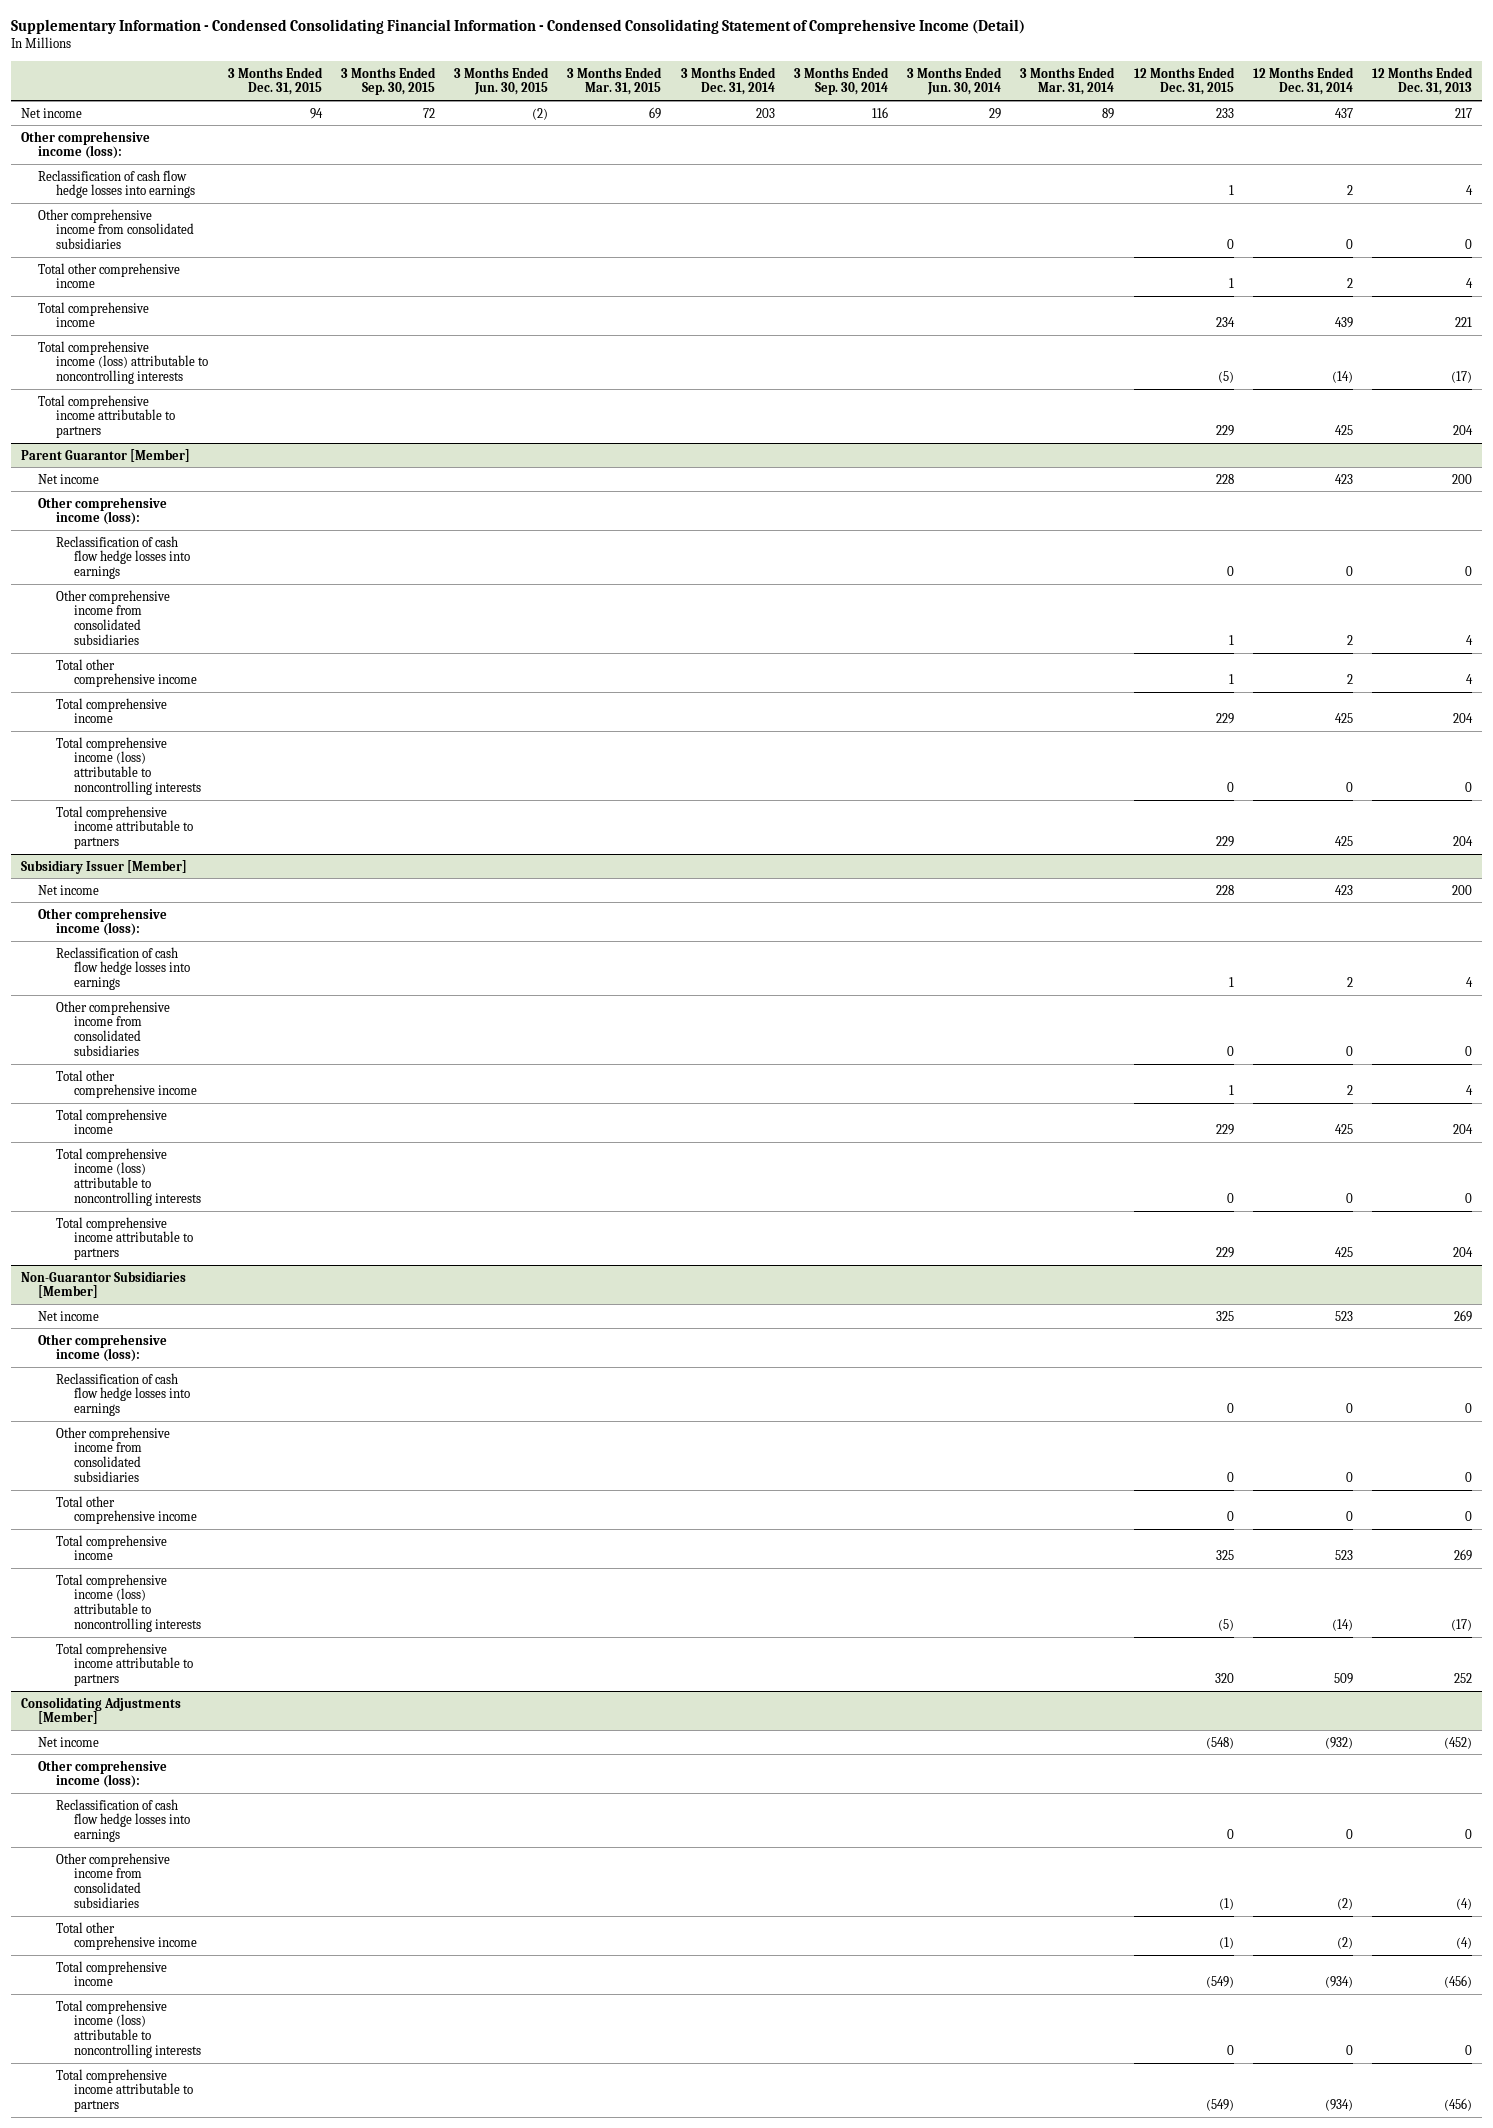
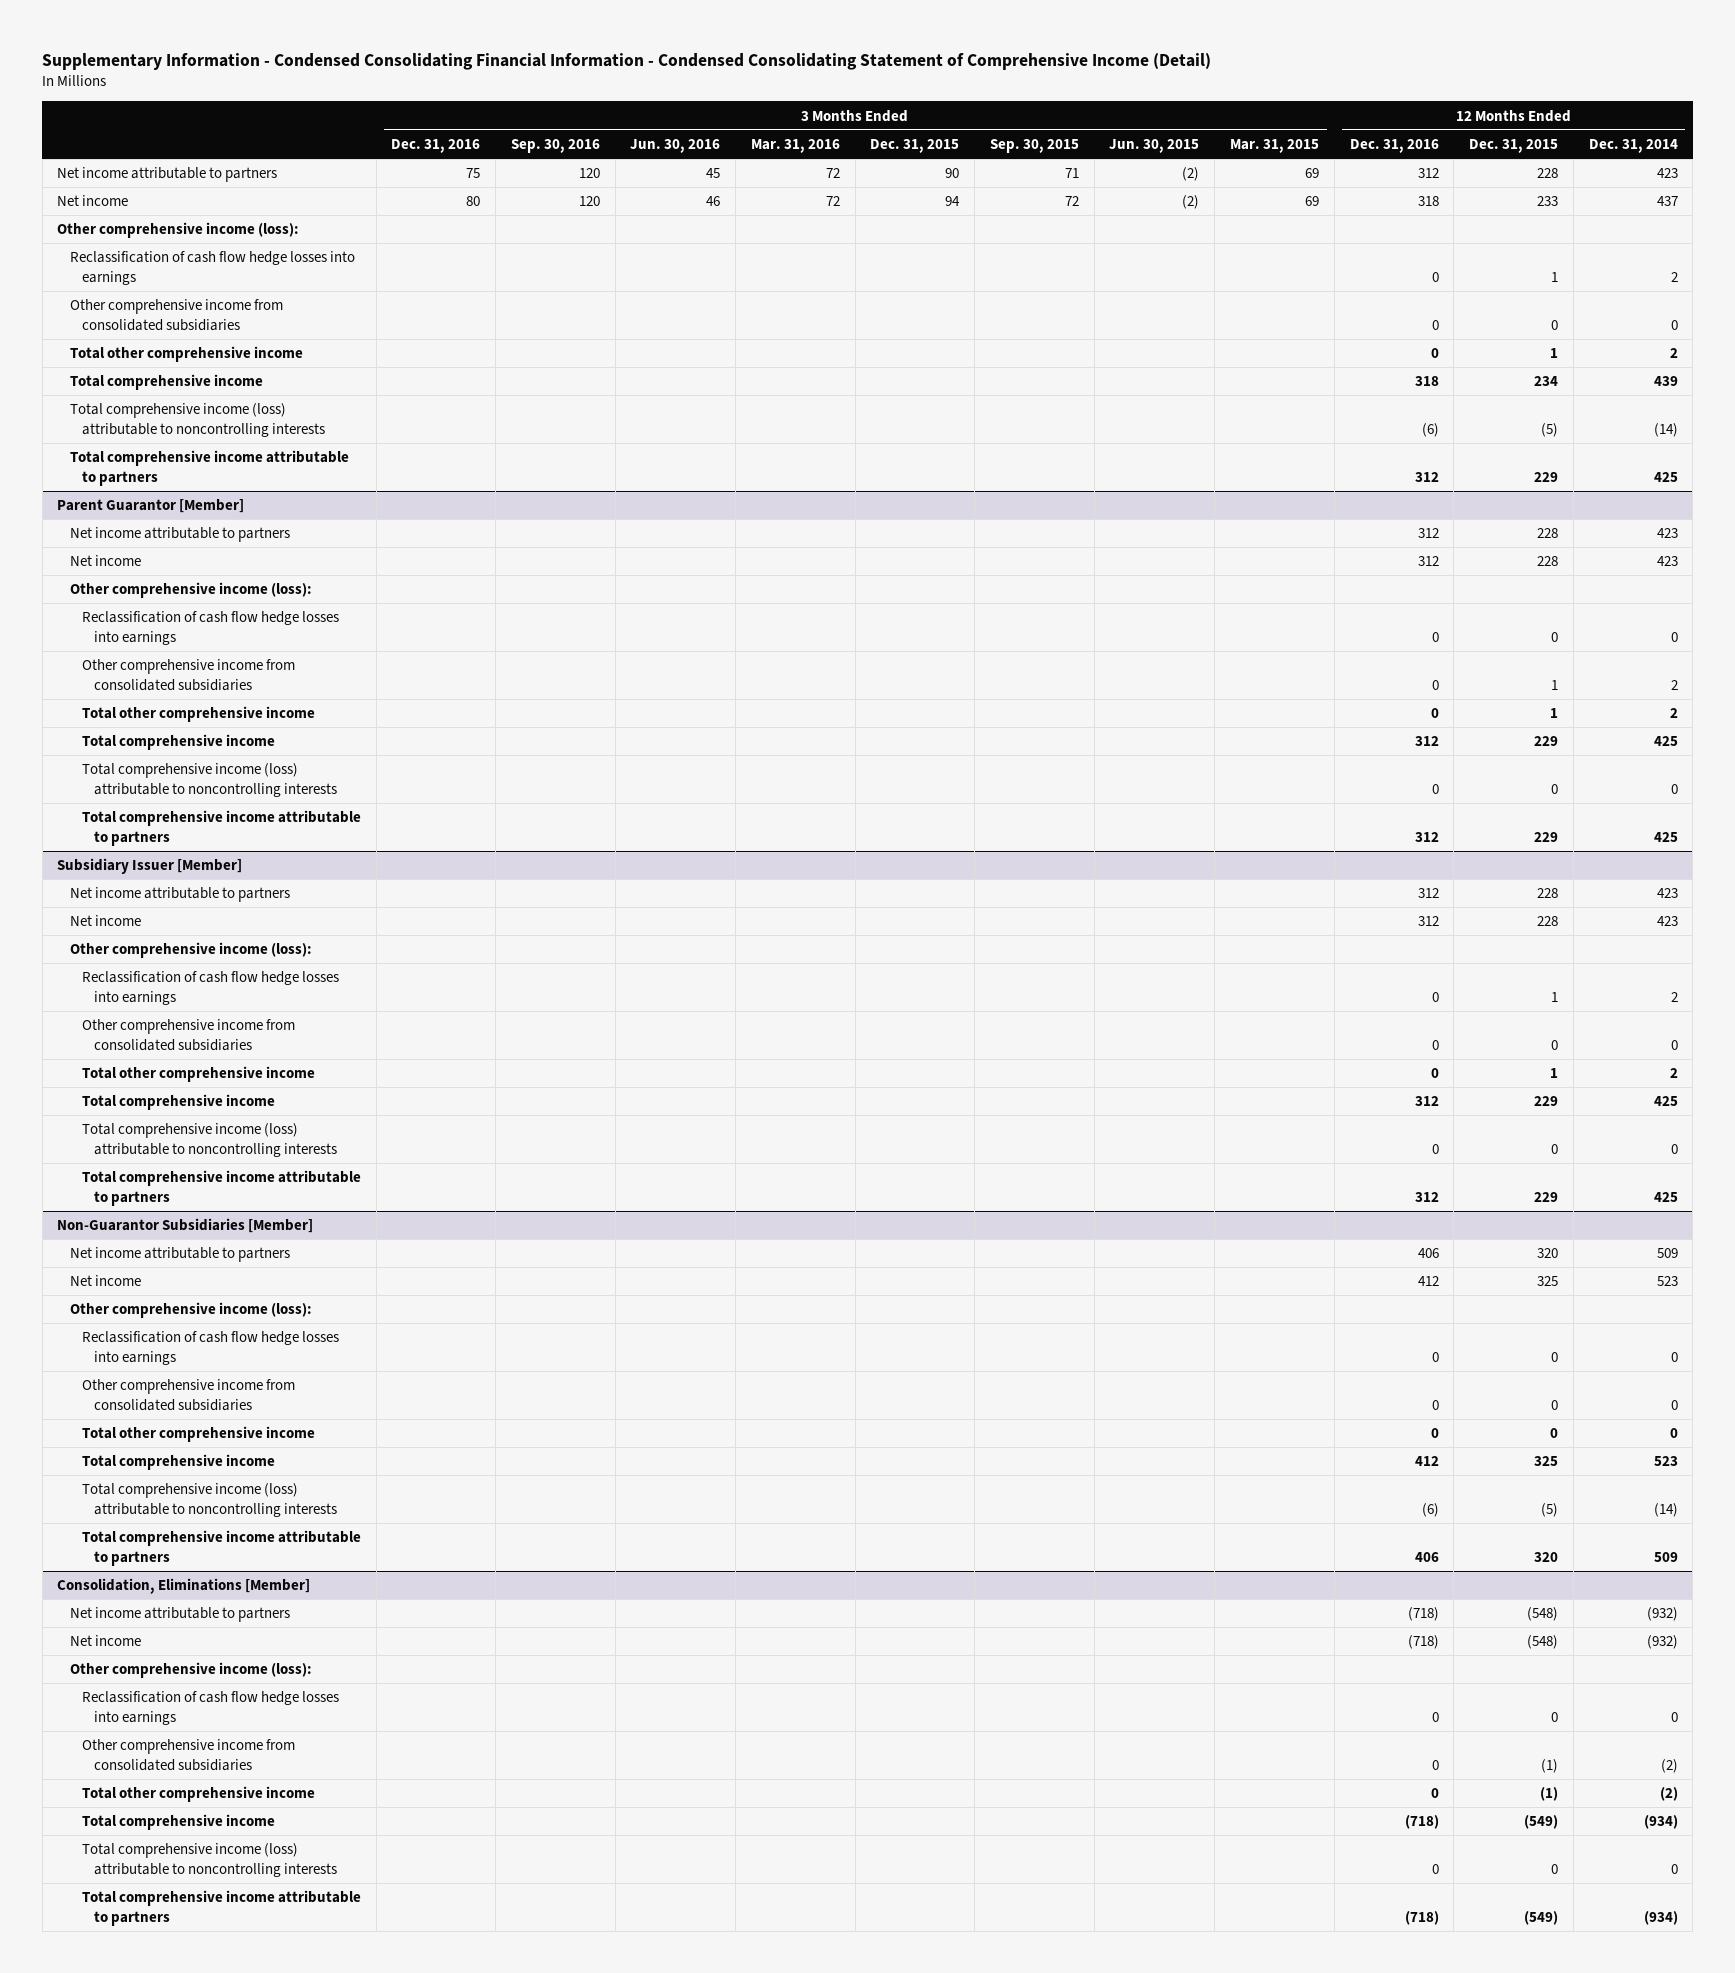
[680,66,776,96] 3 Months Ended Dec. 31, 2014 -> none
[793,66,889,96] 3 Months Ended Sep. 30, 2014 -> none
[907,66,1003,96] 3 Months Ended Jun. 30, 2014 -> none
[1020,66,1116,96] 3 Months Ended Mar. 31, 2014 -> none
[1372,66,1474,96] 12 Months Ended Dec. 31, 2013 -> none
none -> [391,139,481,154] Dec. 31, 2016
none -> [510,139,600,154] Sep. 30, 2016
none -> [630,139,721,154] Jun. 30, 2016
none -> [750,139,840,154] Mar. 31, 2016
none -> [1349,139,1439,154] Dec. 31, 2016
none -> [57,167,278,183] Net income attributable to partners
none -> [69,527,290,543] Net income attributable to partners
none -> [69,887,290,903] Net income attributable to partners
none -> [69,1247,290,1263] Net income attributable to partners
[20,1696,181,1725] Consolidating Adjustments [Member] -> none
none -> [57,1578,311,1595] Consolidation, Eliminations [Member]
none -> [69,1607,290,1623] Net income attributable to partners

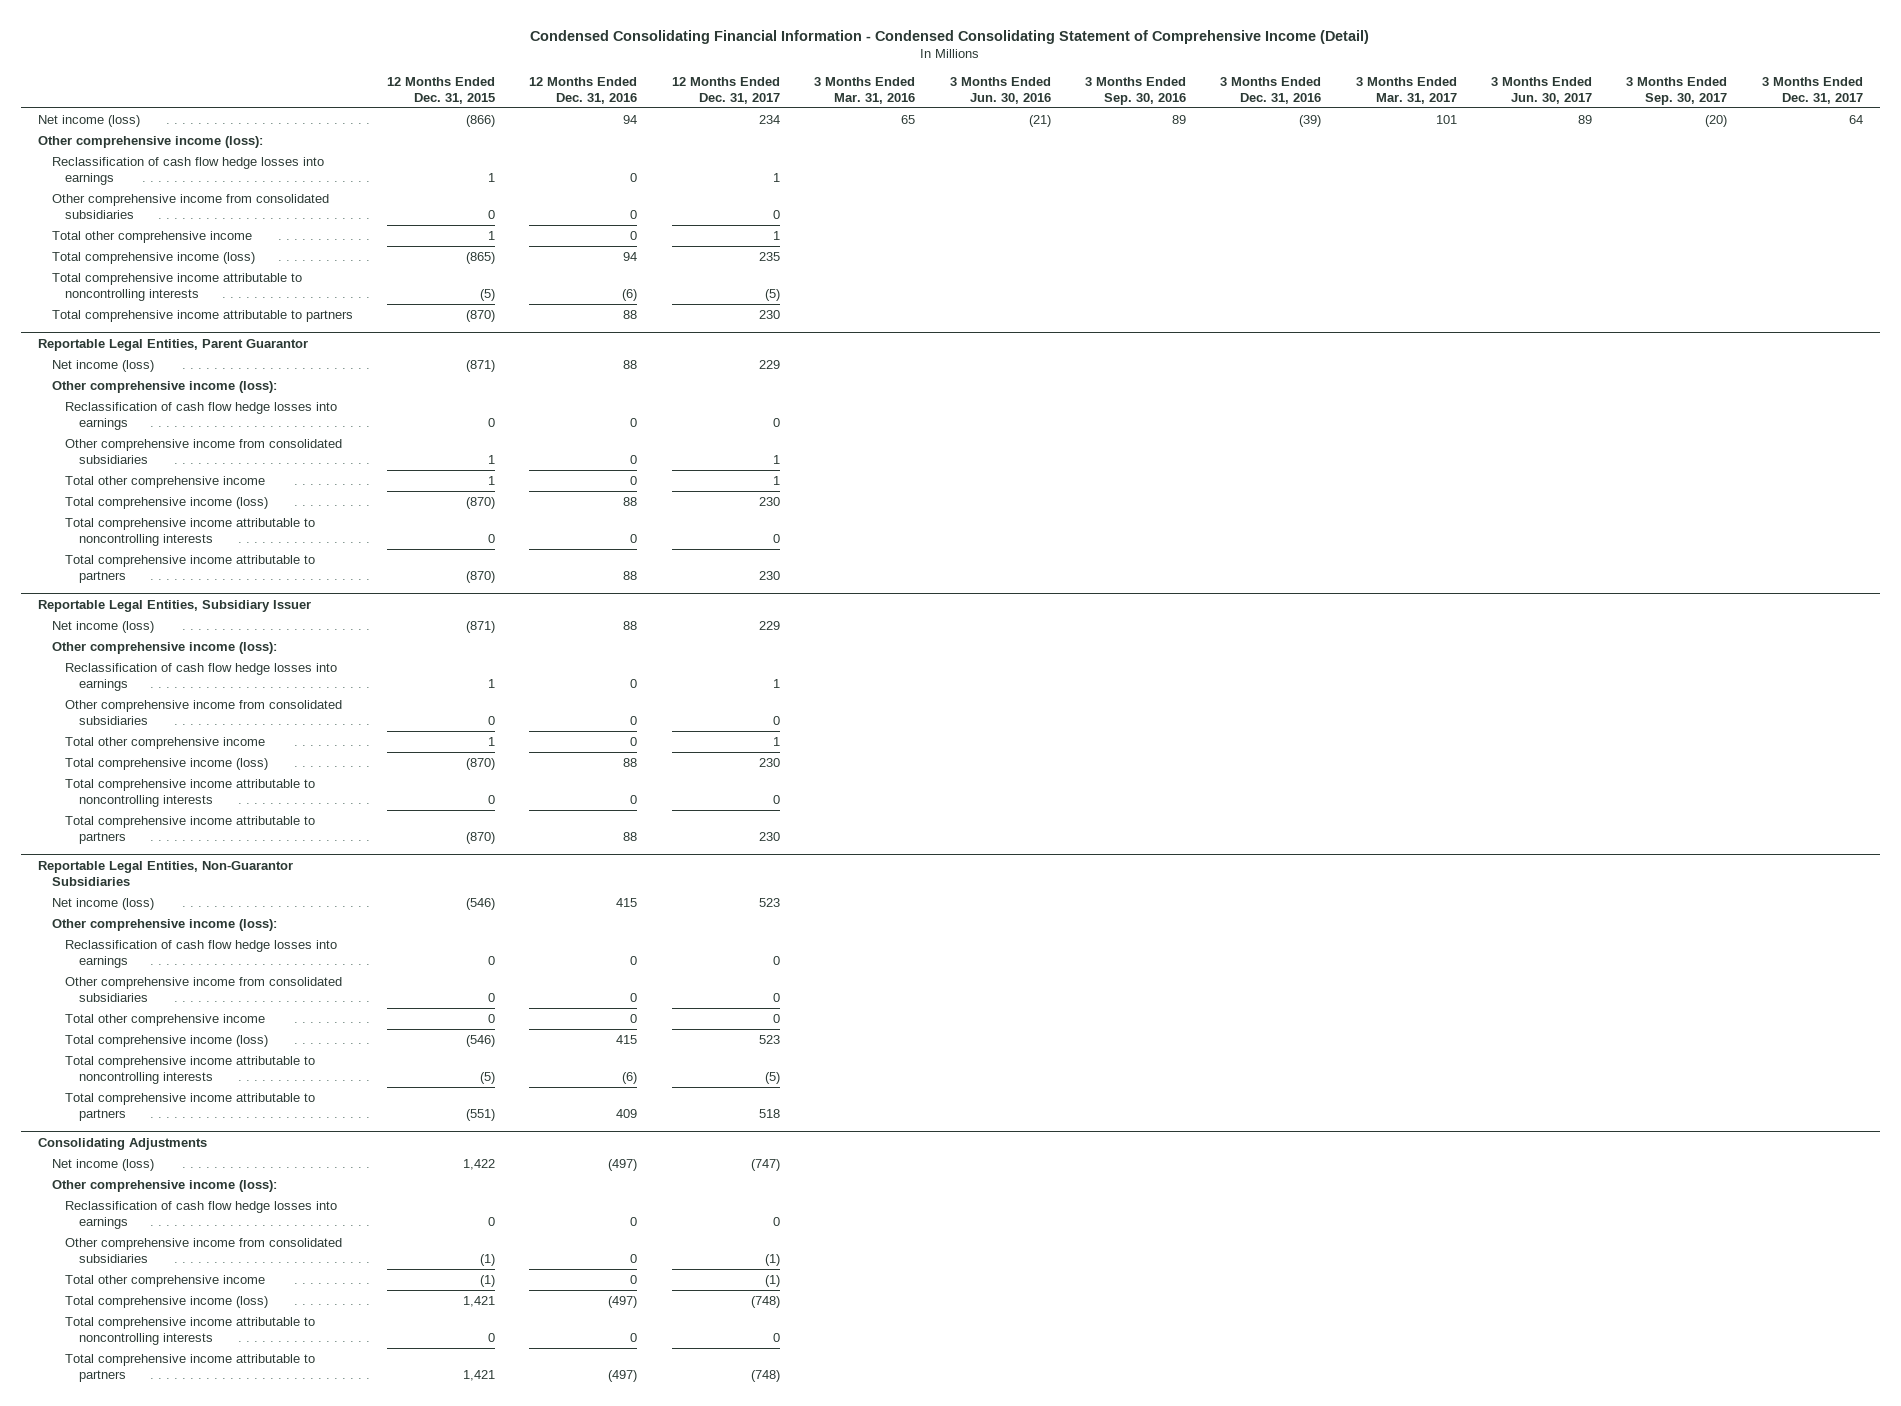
[42,52,1212,70] Supplementary Information - Condensed Consolidating Financial Information - Condensed Consolidating Statement of Comprehensive Income (Detail) -> [530,29,1370,44] Condensed Consolidating Financial Information - Condensed Consolidating Statement of Comprehensive Income (Detail)
[870,139,960,154] Dec. 31, 2015 -> none
[989,139,1079,154] Sep. 30, 2015 -> none
[1109,139,1200,154] Jun. 30, 2015 -> none
[1229,139,1319,154] Mar. 31, 2015 -> none
[1588,139,1678,154] Dec. 31, 2014 -> none
none -> [671,76,780,104] 12 Months Ended Dec. 31, 2017
none -> [1355,76,1457,104] 3 Months Ended Mar. 31, 2017
none -> [1491,76,1593,104] 3 Months Ended Jun. 30, 2017
none -> [1626,76,1728,105] 3 Months Ended Sep. 30, 2017
none -> [1761,76,1863,104] 3 Months Ended Dec. 31, 2017
[57,167,278,183] Net income attributable to partners -> none
[57,195,129,207] Net income -> [38,114,141,127] Net income (loss)
[466,196,481,207] 80 -> [1299,114,1322,127] (39)
[578,196,600,207] 120 -> [1171,114,1186,124] 89
[706,196,721,207] 46 -> [1028,114,1051,127] (21)
[825,196,840,207] 72 -> [901,114,916,124] 65
[1417,196,1439,207] 318 -> [623,114,638,124] 94
[1537,196,1559,207] 233 -> [465,114,495,127] (866)
[57,499,245,514] Parent Guarantor [Member] -> none
[69,527,290,543] Net income attributable to partners -> none
[69,374,263,391] Total comprehensive income -> [51,251,255,264] Total comprehensive income (loss)
[1414,376,1439,387] 318 -> [623,251,638,261] 94
[1534,376,1559,387] 234 -> [465,251,495,264] (865)
[69,403,325,437] Total comprehensive income (loss) attributable to noncontrolling interests -> [51,272,302,301] Total comprehensive income attributable to noncontrolling interests
[1414,471,1439,482] 312 -> [623,309,638,319] 88
[1534,471,1559,482] 229 -> [465,309,495,322] (870)
none -> [38,338,309,351] Reportable Legal Entities, Parent Guarantor
[69,555,141,567] Net income -> [51,359,154,372] Net income (loss)
[1417,556,1439,567] 312 -> [623,359,638,369] 88
[1537,556,1559,567] 228 -> [465,359,495,372] (871)
[57,858,243,875] Subsidiary Issuer [Member] -> none
[69,887,290,903] Net income attributable to partners -> none
[81,734,275,751] Total comprehensive income -> [65,496,269,509] Total comprehensive income (loss)
[1414,736,1439,747] 312 -> [623,496,638,506] 88
[1534,736,1559,747] 229 -> [465,496,495,509] (870)
[81,763,337,797] Total comprehensive income (loss) attributable to noncontrolling interests -> [65,517,316,546] Total comprehensive income attributable to noncontrolling interests
[1414,831,1439,842] 312 -> [623,570,638,580] 88
[1534,831,1559,842] 229 -> [465,570,495,583] (870)
none -> [38,599,312,612] Reportable Legal Entities, Subsidiary Issuer
[69,915,141,927] Net income -> [51,620,154,633] Net income (loss)
[1417,916,1439,927] 312 -> [623,620,638,630] 88
[1537,916,1559,927] 228 -> [465,620,495,633] (871)
[57,1218,314,1234] Non-Guarantor Subsidiaries [Member] -> none
[69,1247,290,1263] Net income attributable to partners -> none
[81,1094,275,1111] Total comprehensive income -> [65,757,269,770] Total comprehensive income (loss)
[1414,1096,1439,1107] 312 -> [623,757,638,767] 88
[1534,1096,1559,1107] 229 -> [465,757,495,770] (870)
[81,1123,337,1157] Total comprehensive income (loss) attributable to noncontrolling interests -> [65,778,316,807] Total comprehensive income attributable to noncontrolling interests
[1414,1191,1439,1202] 312 -> [623,831,638,841] 88
[1534,1191,1559,1202] 229 -> [465,831,495,844] (870)
none -> [38,860,294,886] Reportable Legal Entities, Non-Guarantor Subsidiaries
[69,1275,141,1287] Net income -> [51,897,154,910] Net income (loss)
[1417,1276,1439,1287] 412 -> [616,897,638,907] 415
[1537,1276,1559,1287] 325 -> [465,897,495,910] (546)
[69,1607,290,1623] Net income attributable to partners -> none
[81,1454,275,1471] Total comprehensive income -> [65,1034,269,1047] Total comprehensive income (loss)
[1414,1456,1439,1467] 412 -> [616,1034,638,1044] 415
[1534,1456,1559,1467] 325 -> [465,1034,495,1047] (546)
[81,1483,337,1517] Total comprehensive income (loss) attributable to noncontrolling interests -> [65,1055,316,1084] Total comprehensive income attributable to noncontrolling interests
[1414,1551,1439,1562] 406 -> [616,1108,638,1118] 409
[1534,1551,1559,1562] 320 -> [465,1108,495,1121] (551)
[57,1578,311,1595] Consolidation, Eliminations [Member] -> [38,1137,208,1150] Consolidating Adjustments
[69,1635,141,1647] Net income -> [51,1158,154,1171] Net income (loss)
[1407,1635,1439,1650] (718) -> [608,1158,638,1171] (497)
[1527,1635,1559,1650] (548) -> [462,1158,495,1170] 1,422
[81,1814,275,1831] Total comprehensive income -> [65,1295,269,1308] Total comprehensive income (loss)
[1404,1815,1439,1830] (718) -> [608,1295,638,1308] (497)
[1524,1815,1559,1830] (549) -> [462,1295,495,1307] 1,421
[81,1843,337,1877] Total comprehensive income (loss) attributable to noncontrolling interests -> [65,1316,316,1345] Total comprehensive income attributable to noncontrolling interests
[1404,1910,1439,1925] (718) -> [608,1369,638,1382] (497)
[1524,1910,1559,1925] (549) -> [462,1369,495,1381] 1,421

